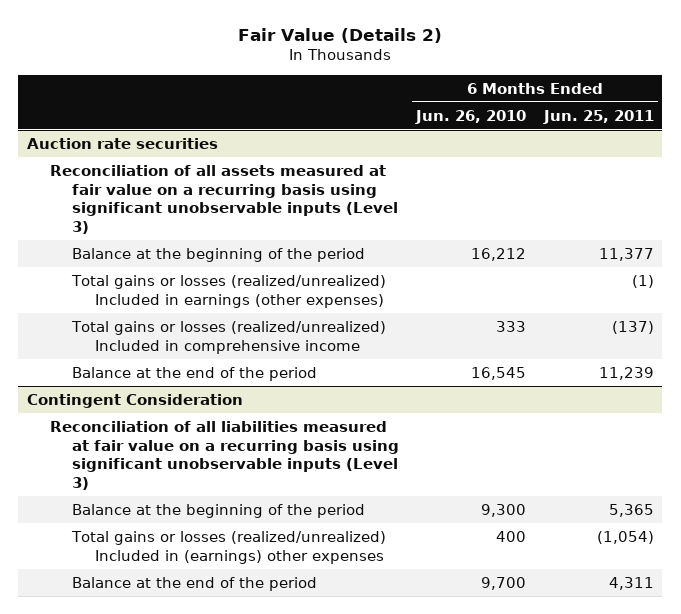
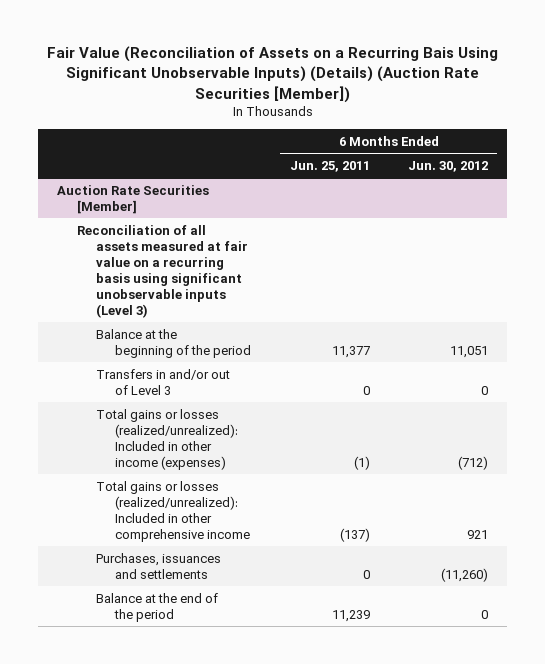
[238,27,443,43] Fair Value (Details 2) -> [46,46,498,103] Fair Value (Reconciliation of Assets on a Recurring Bais Using Significant Unobservable Inputs) (Details) (Auction Rate Securities [Member])
[415,109,527,124] Jun. 26, 2010 -> none
none -> [407,160,488,172] Jun. 30, 2012
[26,137,218,149] Auction rate securities -> [57,184,210,214] Auction Rate Securities [Member]
none -> [96,368,231,395] Transfers in and/or out of Level 3
[71,274,387,308] Total gains or losses (realized/unrealized) Included in earnings (other expenses) -> [96,408,239,470] Total gains or losses (realized/unrealized): Included in other income (expenses)
[71,320,387,354] Total gains or losses (realized/unrealized) Included in comprehensive income -> [96,480,251,542] Total gains or losses (realized/unrealized): Included in other comprehensive income
none -> [96,552,222,579] Purchases, issuances and settlements
[26,393,243,408] Contingent Consideration -> none
[49,420,400,491] Reconciliation of all liabilities measured at fair value on a recurring basis using significant unobservable inputs (Level 3) -> none
[72,503,366,518] Balance at the beginning of the period -> none
[71,530,387,564] Total gains or losses (realized/unrealized) Included in (earnings) other expenses -> none
[72,576,318,591] Balance at the end of the period -> none

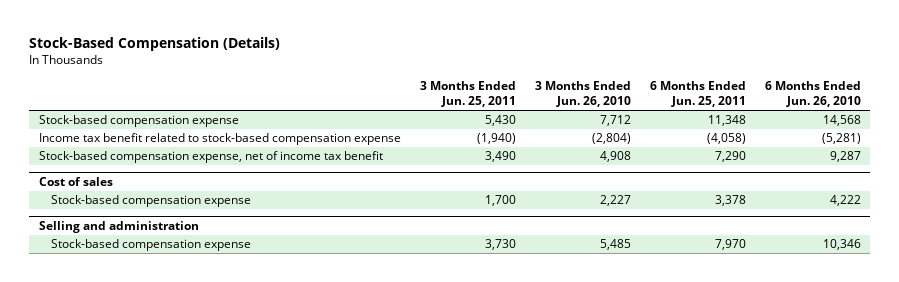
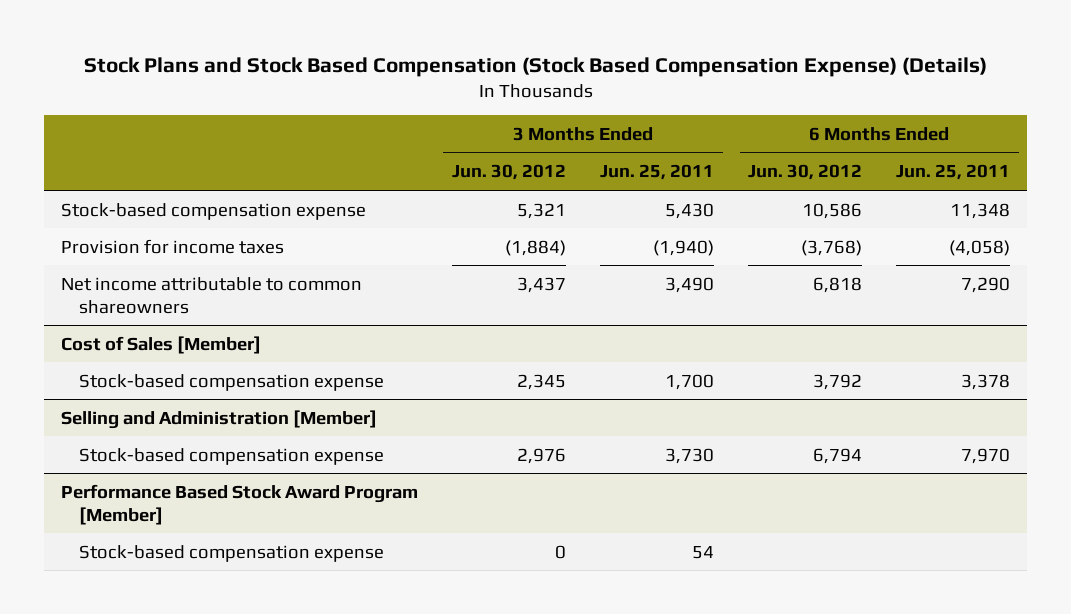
[29,36,281,51] Stock-Based Compensation (Details) -> [83,57,987,78] Stock Plans and Stock Based Compensation (Stock Based Compensation Expense) (Details)
[534,81,631,108] 3 Months Ended Jun. 26, 2010 -> none
[764,81,861,108] 6 Months Ended Jun. 26, 2010 -> none
none -> [451,164,566,181] Jun. 30, 2012
none -> [748,164,863,181] Jun. 30, 2012
[38,133,401,146] Income tax benefit related to stock-based compensation expense -> [60,238,284,254] Provision for income taxes
[38,151,383,164] Stock-based compensation expense, net of income tax benefit -> [60,276,362,314] Net income attributable to common shareowners
[38,177,113,187] Cost of sales -> [60,335,261,354] Cost of Sales [Member]
[38,221,199,234] Selling and administration -> [60,409,377,429] Selling and Administration [Member]
none -> [60,483,418,525] Performance Based Stock Award Program [Member]
none -> [79,544,385,562] Stock-based compensation expense

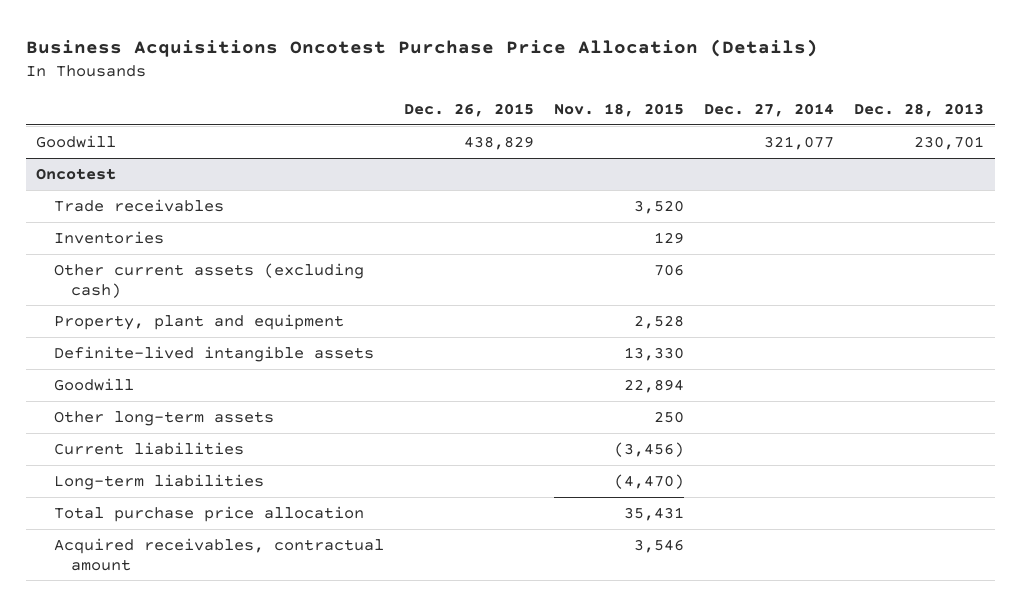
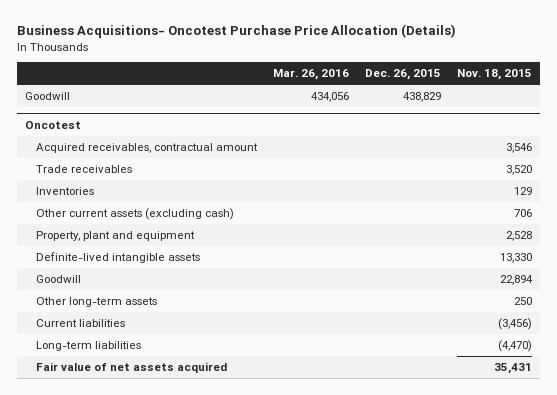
[26,38,819,57] Business Acquisitions Oncotest Purchase Price Allocation (Details) -> [17,24,457,39] Business Acquisitions- Oncotest Purchase Price Allocation (Details)
[704,103,835,118] Dec. 27, 2014 -> none
[854,103,985,118] Dec. 28, 2013 -> none
none -> [272,69,349,81] Mar. 26, 2016
[53,537,384,571] Acquired receivables, contractual amount -> [35,143,258,154] Acquired receivables, contractual amount
[53,505,364,522] Total purchase price allocation -> [35,362,227,374] Fair value of net assets acquired

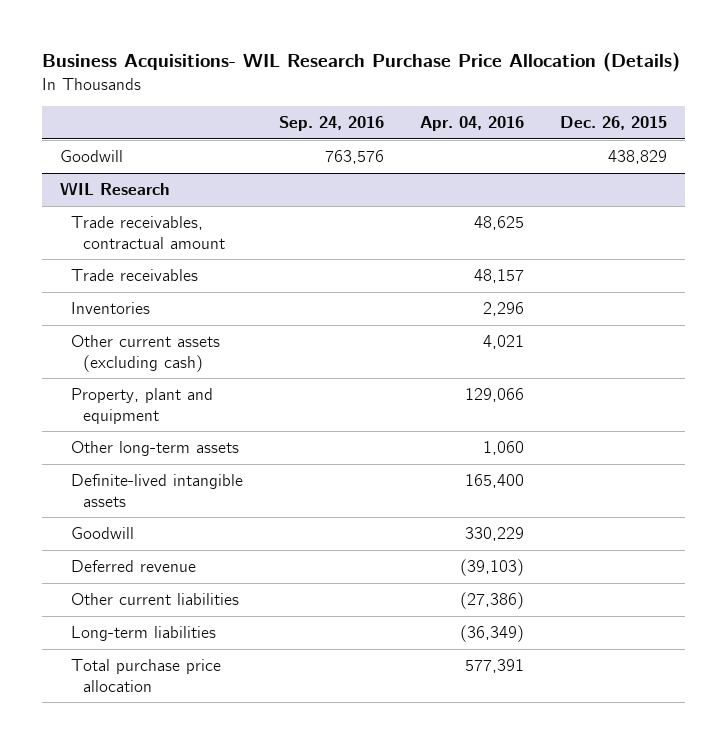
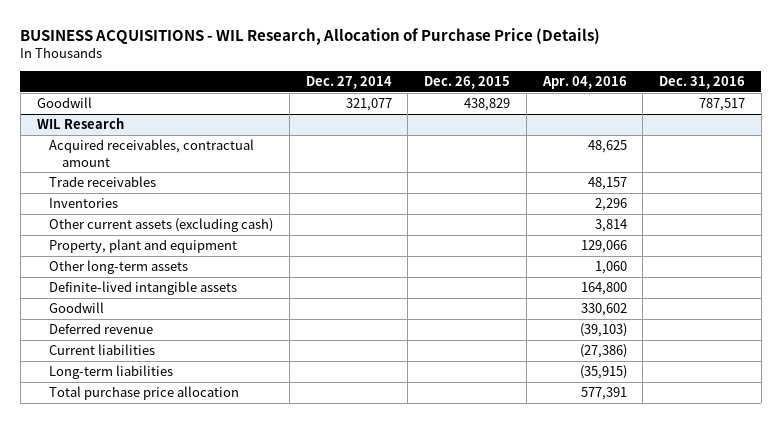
[41,52,680,73] Business Acquisitions- WIL Research Purchase Price Allocation (Details) -> [20,27,601,45] BUSINESS ACQUISITIONS - WIL Research, Allocation of Purchase Price (Details)
[279,116,385,132] Sep. 24, 2016 -> none
none -> [305,76,392,90] Dec. 27, 2014
none -> [659,76,746,90] Dec. 31, 2016
[71,216,226,249] Trade receivables, contractual amount -> [49,139,255,167] Acquired receivables, contractual amount
[483,335,525,350] 4,021 -> [594,219,627,233] 3,814
[465,474,525,489] 165,400 -> [580,282,627,296] 164,800
[465,527,525,542] 330,229 -> [580,303,627,317] 330,602
[71,593,240,606] Other current liabilities -> [49,344,156,356] Current liabilities
[460,625,525,643] (36,349) -> [579,365,627,380] (35,915)

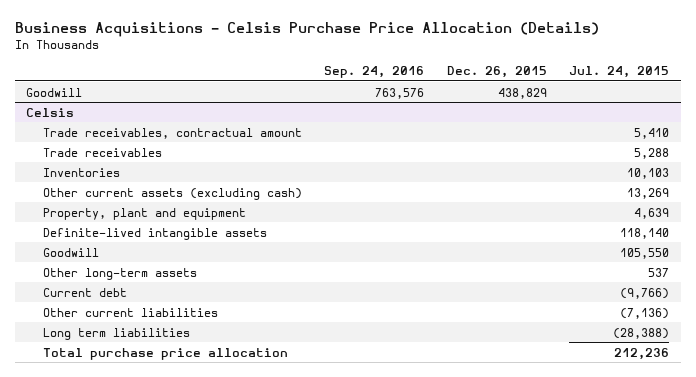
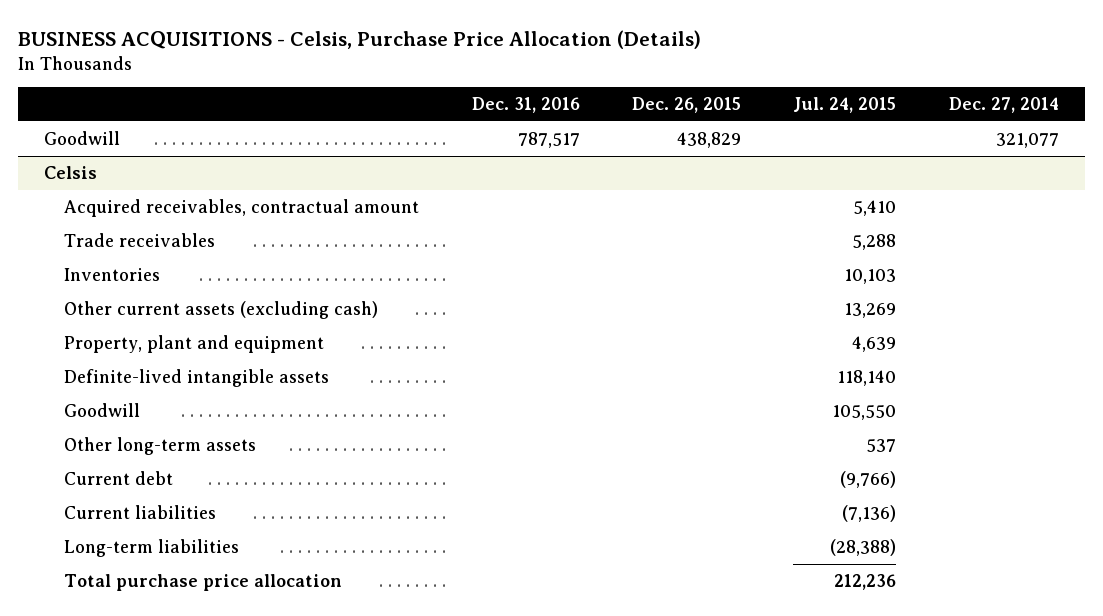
[14,21,599,37] Business Acquisitions - Celsis Purchase Price Allocation (Details) -> [17,29,701,49] BUSINESS ACQUISITIONS - Celsis, Purchase Price Allocation (Details)
[324,65,425,78] Sep. 24, 2016 -> none
none -> [471,97,580,114] Dec. 31, 2016
none -> [948,97,1059,114] Dec. 27, 2014
[42,127,302,139] Trade receivables, contractual amount -> [64,198,420,217] Acquired receivables, contractual amount
[42,307,218,317] Other current liabilities -> [64,504,217,519] Current liabilities
[42,327,190,340] Long term liabilities -> [64,538,240,557] Long-term liabilities

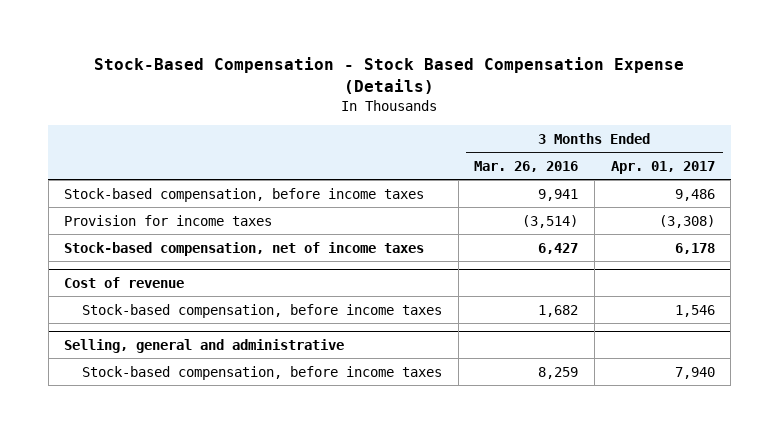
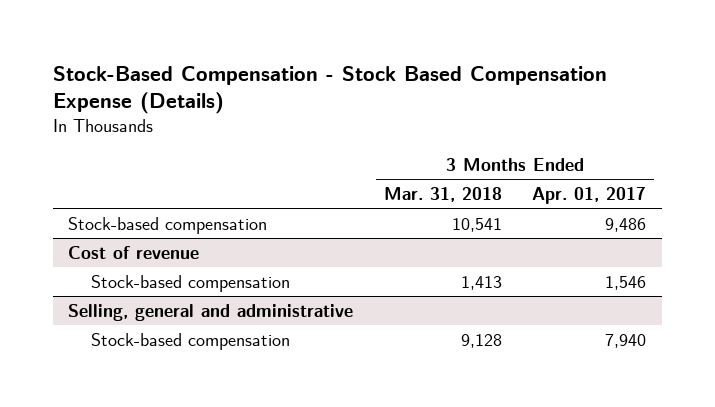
[474,160,579,172] Mar. 26, 2016 -> none
none -> [383,186,502,202] Mar. 31, 2018
[64,214,273,226] Provision for income taxes -> none
[64,241,425,256] Stock-based compensation, net of income taxes -> none
[64,187,425,202] Stock-based compensation, before income taxes -> [68,216,268,234] Stock-based compensation
[82,303,443,318] Stock-based compensation, before income taxes -> [90,274,290,292] Stock-based compensation
[82,365,443,380] Stock-based compensation, before income taxes -> [90,332,290,350] Stock-based compensation

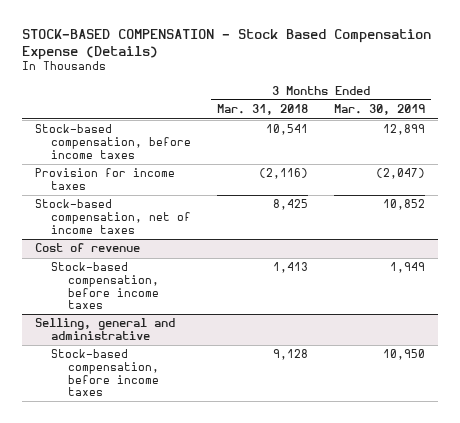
[53,65,608,115] Stock-Based Compensation - Stock Based Compensation Expense (Details) -> [21,28,431,60] STOCK-BASED COMPENSATION - Stock Based Compensation Expense (Details)
[532,186,647,204] Apr. 01, 2017 -> none
none -> [333,104,425,116] Mar. 30, 2019
[68,216,268,234] Stock-based compensation -> [34,124,192,159] Stock-based compensation, before income taxes
none -> [34,168,175,191] Provision for income taxes
none -> [34,199,192,234] Stock-based compensation, net of income taxes
[90,274,290,292] Stock-based compensation -> [51,262,160,310] Stock-based compensation, before income taxes
[90,332,290,350] Stock-based compensation -> [51,349,160,397] Stock-based compensation, before income taxes

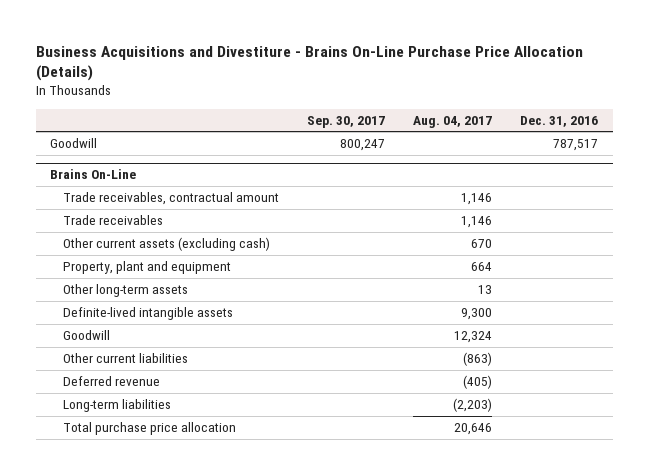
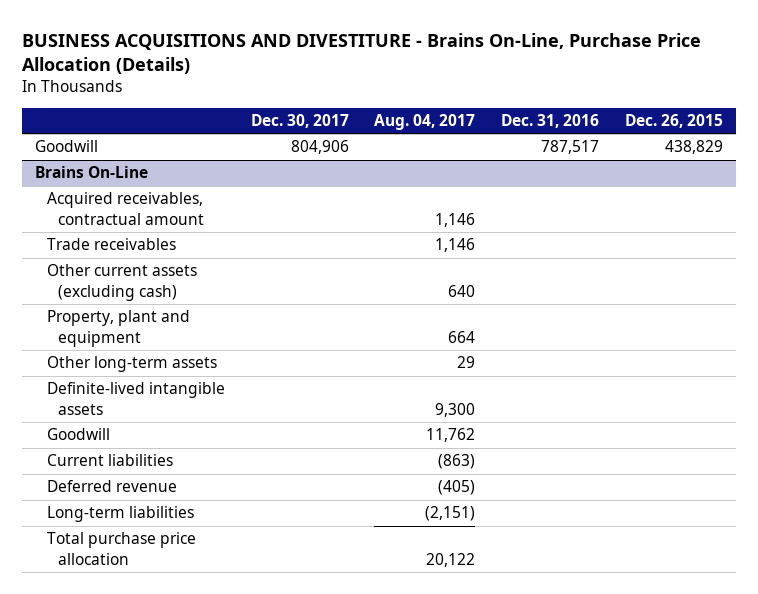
[36,45,584,82] Business Acquisitions and Divestiture - Brains On-Line Purchase Price Allocation (Details) -> [22,32,702,74] BUSINESS ACQUISITIONS AND DIVESTITURE - Brains On-Line, Purchase Price Allocation (Details)
[307,115,386,128] Sep. 30, 2017 -> none
none -> [250,113,349,128] Dec. 30, 2017
none -> [625,113,724,128] Dec. 26, 2015
[63,192,280,206] Trade receivables, contractual amount -> [46,192,205,225] Acquired receivables, contractual amount
[471,239,493,249] 670 -> [448,284,476,297] 640
[478,285,493,295] 13 -> [457,356,476,369] 29
[454,331,493,344] 12,324 -> [426,428,476,443] 11,762
[63,353,189,364] Other current liabilities -> [46,454,173,467] Current liabilities
[453,398,493,413] (2,203) -> [425,506,476,522] (2,151)
[454,423,493,436] 20,646 -> [426,552,476,567] 20,122

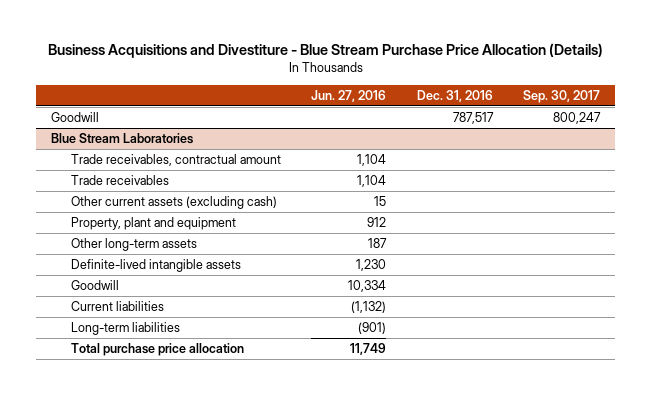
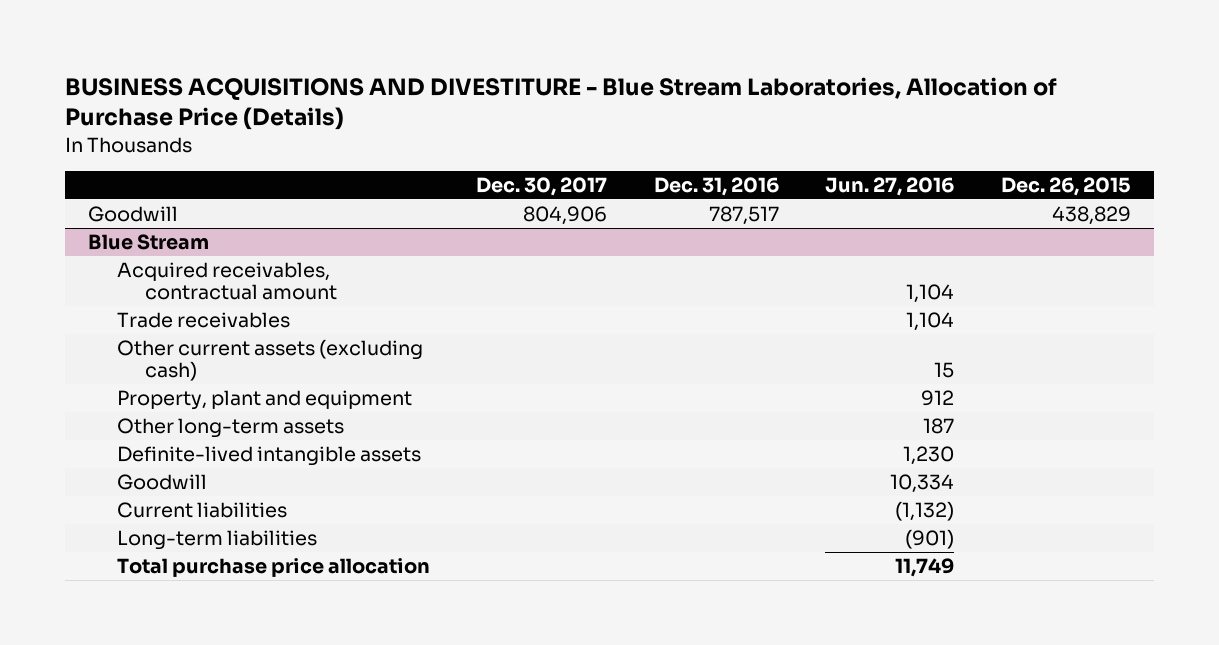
[47,43,603,59] Business Acquisitions and Divestiture - Blue Stream Purchase Price Allocation (Details) -> [64,77,1057,131] BUSINESS ACQUISITIONS AND DIVESTITURE - Blue Stream Laboratories, Allocation of Purchase Price (Details)
[523,89,601,103] Sep. 30, 2017 -> none
none -> [476,177,608,197] Dec. 30, 2017
none -> [1000,177,1131,197] Dec. 26, 2015
[51,133,194,145] Blue Stream Laboratories -> [88,233,210,250] Blue Stream
[70,154,281,167] Trade receivables, contractual amount -> [116,261,337,301] Acquired receivables, contractual amount

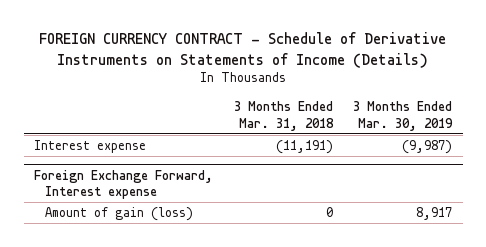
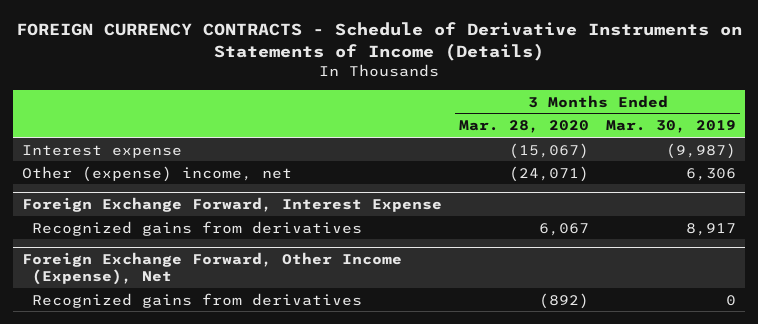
[39,32,447,68] FOREIGN CURRENCY CONTRACT - Schedule of Derivative Instruments on Statements of Income (Details) -> [15,22,742,62] FOREIGN CURRENCY CONTRACTS - Schedule of Derivative Instruments on Statements of Income (Details)
[233,100,334,131] 3 Months Ended Mar. 31, 2018 -> none
none -> [458,120,589,134] Mar. 28, 2020
none -> [21,165,292,182] Other (expense) income, net
[34,169,214,200] Foreign Exchange Forward, Interest expense -> [21,197,442,213] Foreign Exchange Forward, Interest Expense
[44,207,193,222] Amount of gain (loss) -> [31,220,362,236] Recognized gains from derivatives
none -> [21,252,402,286] Foreign Exchange Forward, Other Income (Expense), Net
none -> [31,292,362,308] Recognized gains from derivatives

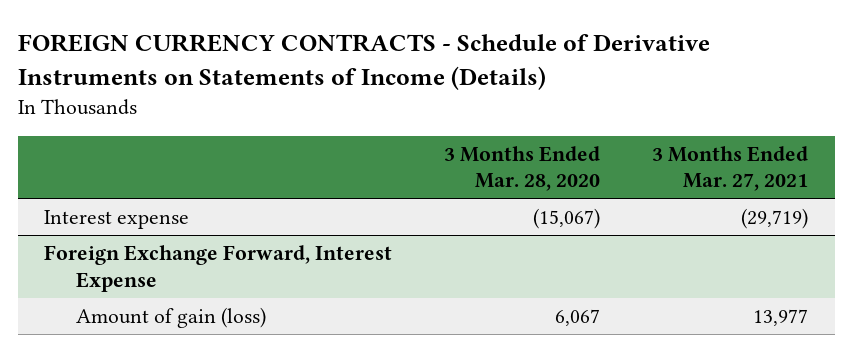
[606,120,737,134] Mar. 30, 2019 -> none
none -> [652,145,809,192] 3 Months Ended Mar. 27, 2021
[21,165,292,182] Other (expense) income, net -> none
[21,252,402,286] Foreign Exchange Forward, Other Income (Expense), Net -> none
[31,292,362,308] Recognized gains from derivatives -> none
[31,220,362,236] Recognized gains from derivatives -> [76,307,267,329] Amount of gain (loss)

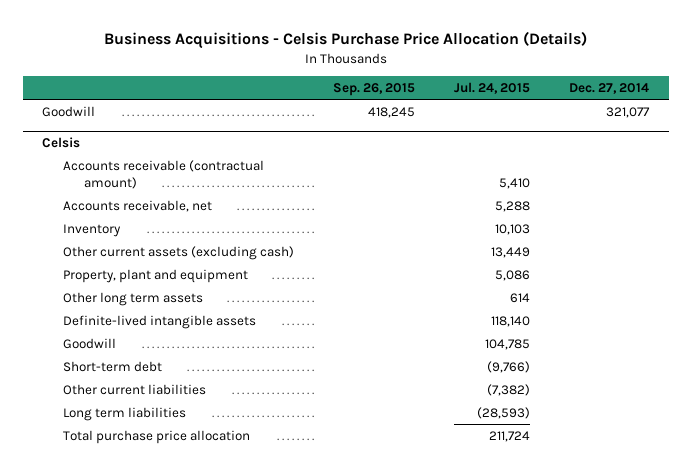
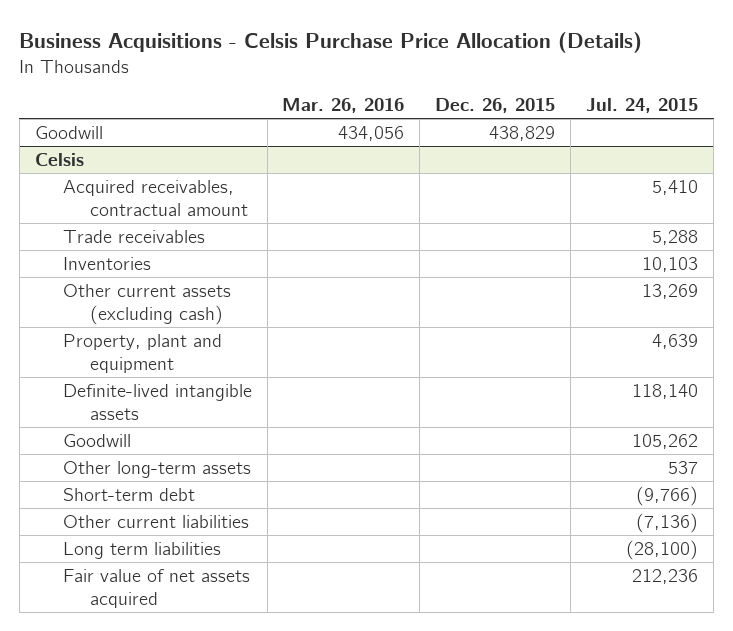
[333,83,416,97] Sep. 26, 2015 -> none
[569,83,650,95] Dec. 27, 2014 -> none
none -> [282,98,405,114] Mar. 26, 2016
none -> [435,98,556,114] Dec. 26, 2015
[63,291,204,306] Other long term assets -> none
[63,159,265,190] Accounts receivable (contractual amount) -> [62,180,249,217] Acquired receivables, contractual amount
[63,199,213,212] Accounts receivable, net -> [62,230,205,244] Trade receivables
[63,223,122,237] Inventory -> [62,257,151,271] Inventories
[491,246,531,258] 13,449 -> [642,284,699,300] 13,269
[495,269,531,281] 5,086 -> [652,334,699,350] 4,639
[485,338,531,350] 104,785 -> [632,434,699,450] 105,262
none -> [62,461,251,479] Other long-term assets
[63,429,251,444] Total purchase price allocation -> none
[487,383,531,396] (7,382) -> [636,513,699,534] (7,136)
[477,406,531,419] (28,593) -> [626,540,699,561] (28,100)
none -> [62,569,250,609] Fair value of net assets acquired

